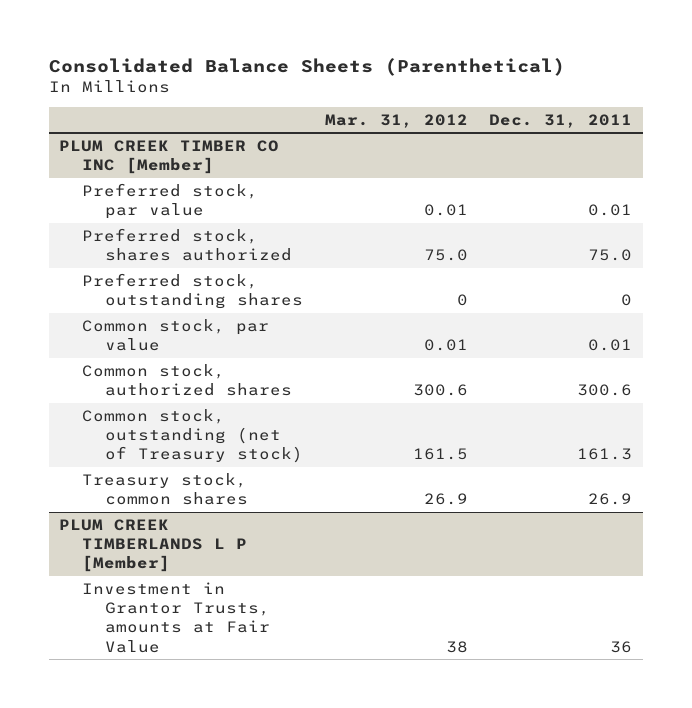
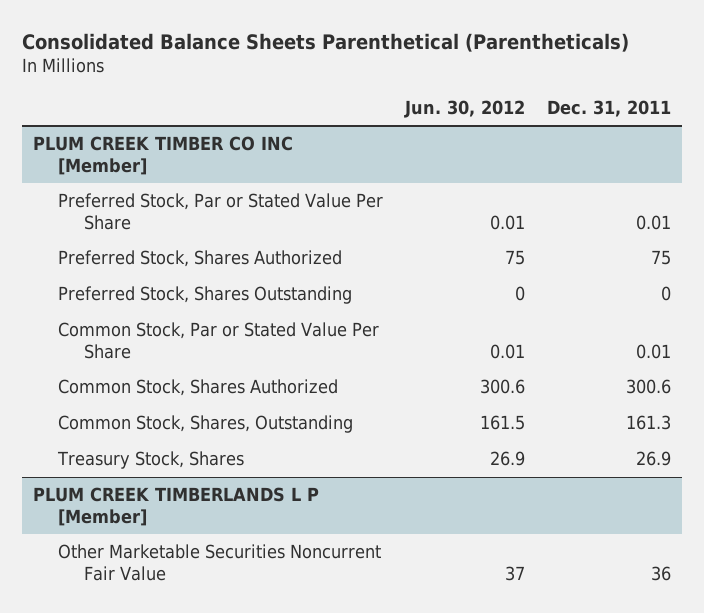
[48,57,565,76] Consolidated Balance Sheets (Parenthetical) -> [21,32,629,52] Consolidated Balance Sheets Parenthetical (Parentheticals)
[324,113,468,128] Mar. 31, 2012 -> none
none -> [404,99,526,118] Jun. 30, 2012
[82,182,259,220] Preferred stock, par value -> [58,193,384,231] Preferred Stock, Par or Stated Value Per Share
[82,227,293,262] Preferred stock, shares authorized -> [58,250,343,268] Preferred Stock, Shares Authorized
[588,249,633,262] 75.0 -> [650,250,671,266] 75
[82,272,304,310] Preferred stock, outstanding shares -> [58,286,353,305] Preferred Stock, Shares Outstanding
[82,318,270,352] Common stock, par value -> [58,322,380,360] Common Stock, Par or Stated Value Per Share
[82,363,293,397] Common stock, authorized shares -> [58,379,339,397] Common Stock, Shares Authorized
[82,408,304,464] Common stock, outstanding (net of Treasury stock) -> [58,415,354,434] Common Stock, Shares, Outstanding
[82,472,249,506] Treasury stock, common shares -> [57,451,245,470] Treasury Stock, Shares
[82,581,271,653] Investment in Grantor Trusts, amounts at Fair Value -> [58,544,382,582] Other Marketable Securities Noncurrent Fair Value

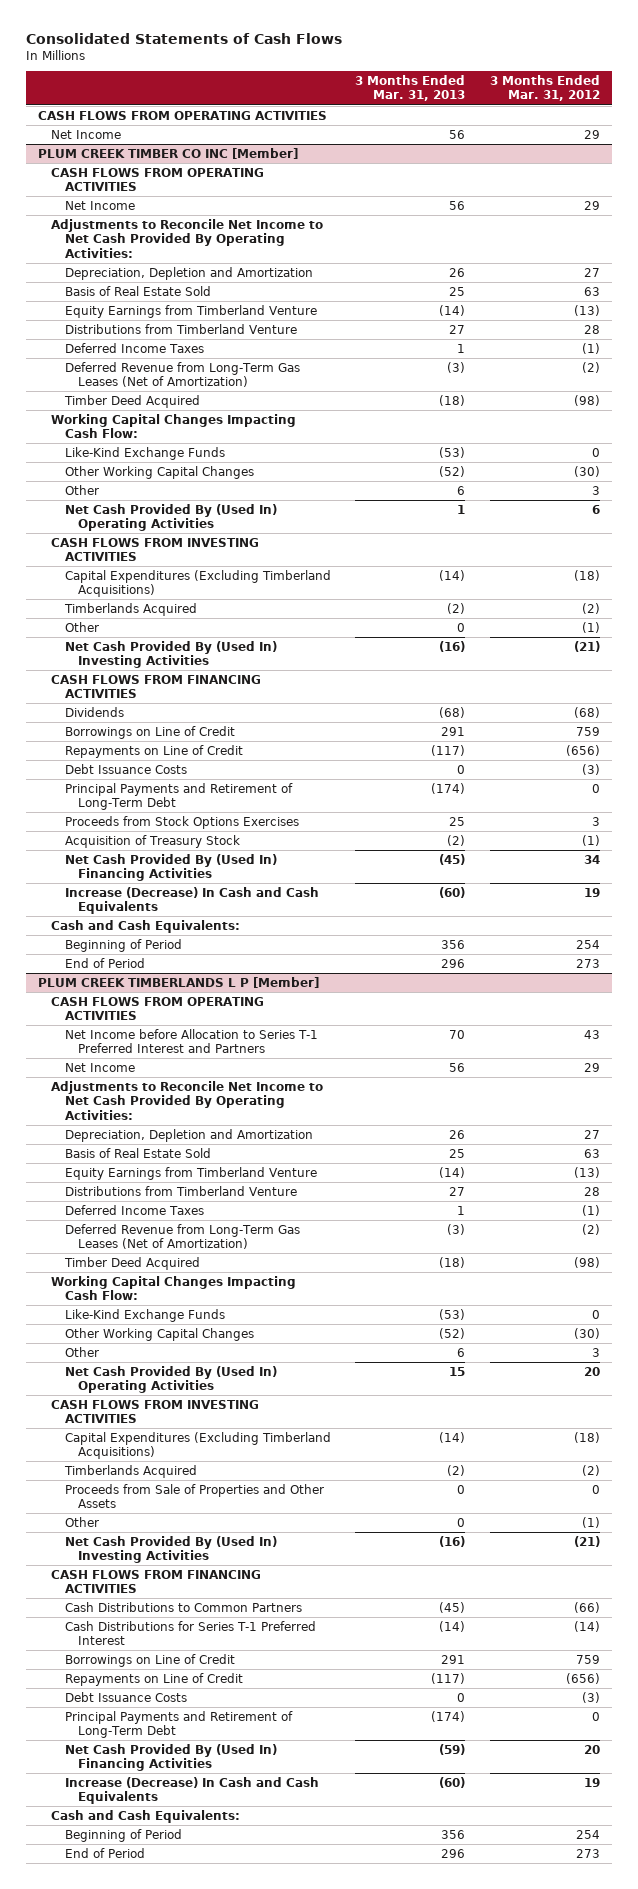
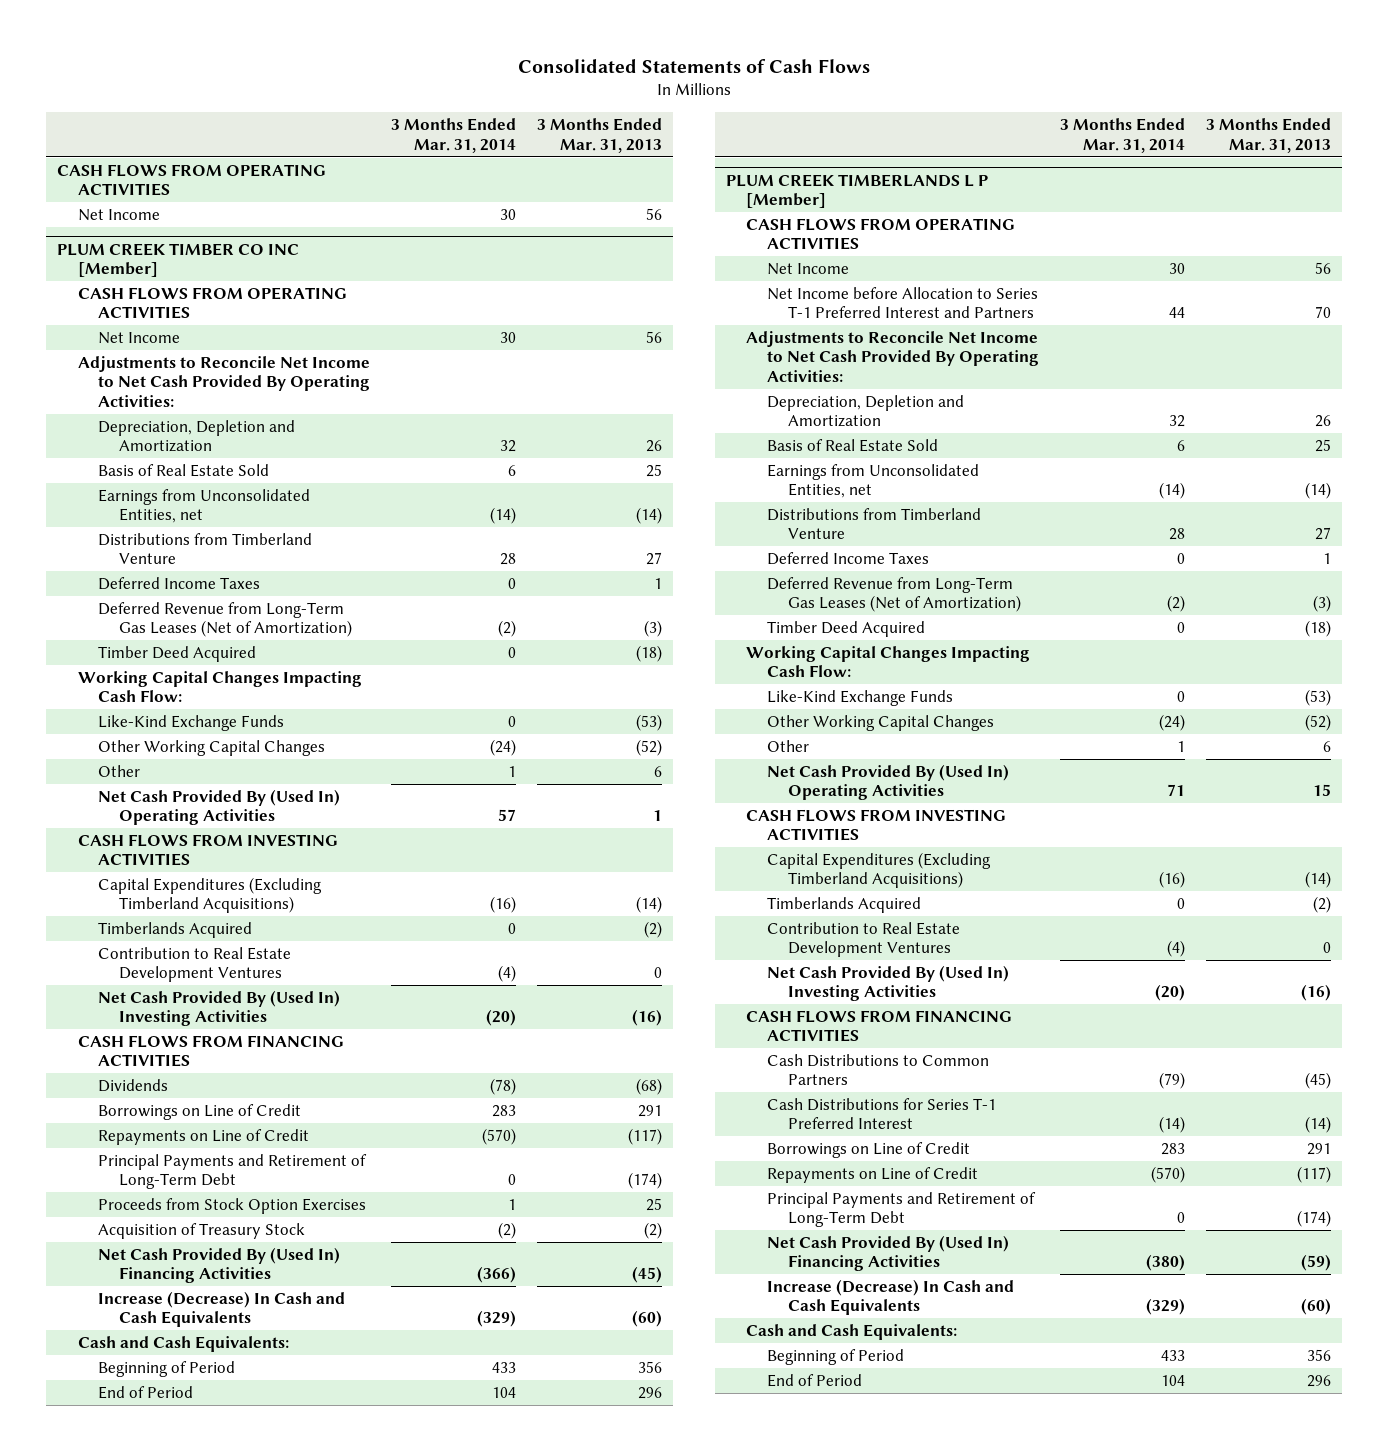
[490,74,601,102] 3 Months Ended Mar. 31, 2012 -> none
none -> [391,118,517,153] 3 Months Ended Mar. 31, 2014
[64,304,317,318] Equity Earnings from Timberland Venture -> [98,488,311,524] Earnings from Unconsolidated Entities, net
[64,621,99,632] Other -> none
none -> [98,946,292,983] Contribution to Real Estate Development Ventures
[64,763,187,774] Debt Issuance Costs -> none
[64,815,299,829] Proceeds from Stock Options Exercises -> [98,1197,367,1214] Proceeds from Stock Option Exercises
[64,1028,318,1054] Net Income before Allocation to Series T-1 Preferred Interest and Partners -> [767,286,1039,319] Net Income before Allocation to Series T-1 Preferred Interest and Partners
[64,1166,317,1180] Equity Earnings from Timberland Venture -> [767,463,980,499] Earnings from Unconsolidated Entities, net
[64,1483,324,1509] Proceeds from Sale of Properties and Other Assets -> none
[64,1516,99,1527] Other -> none
none -> [767,921,961,958] Contribution to Real Estate Development Ventures
[64,1691,187,1702] Debt Issuance Costs -> none

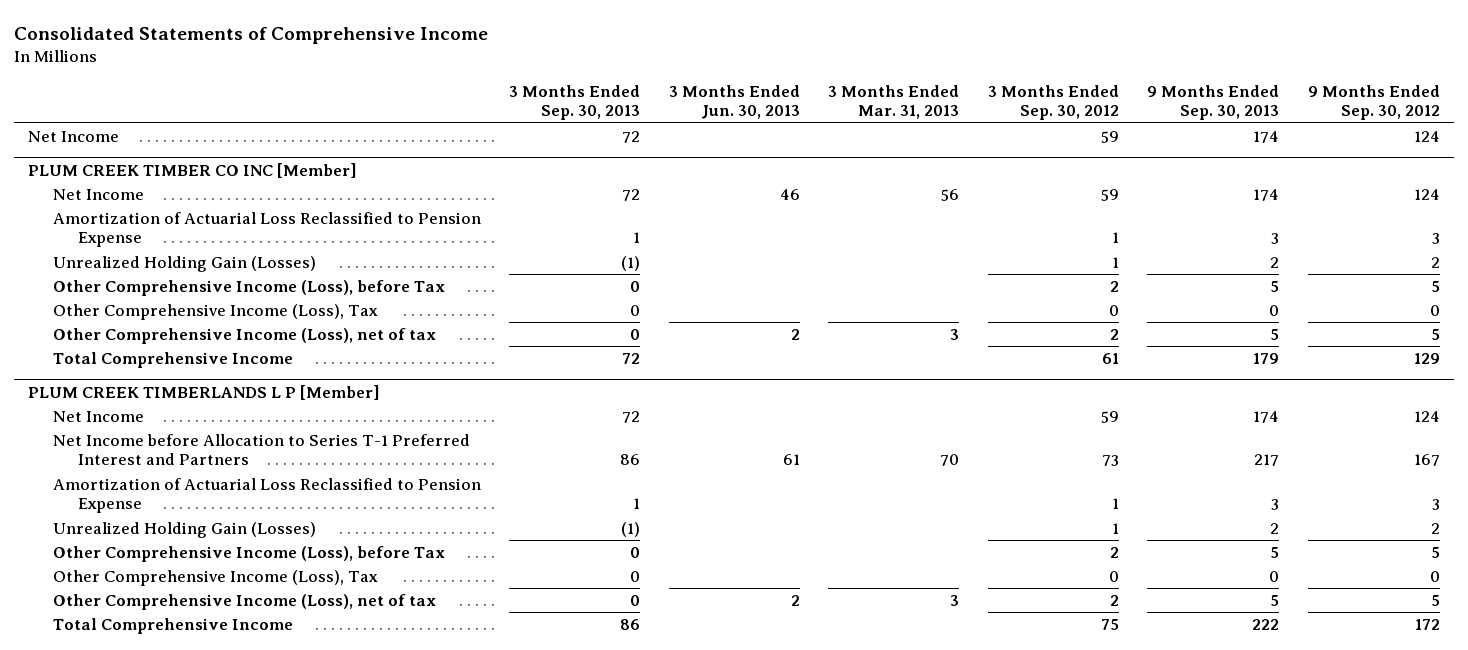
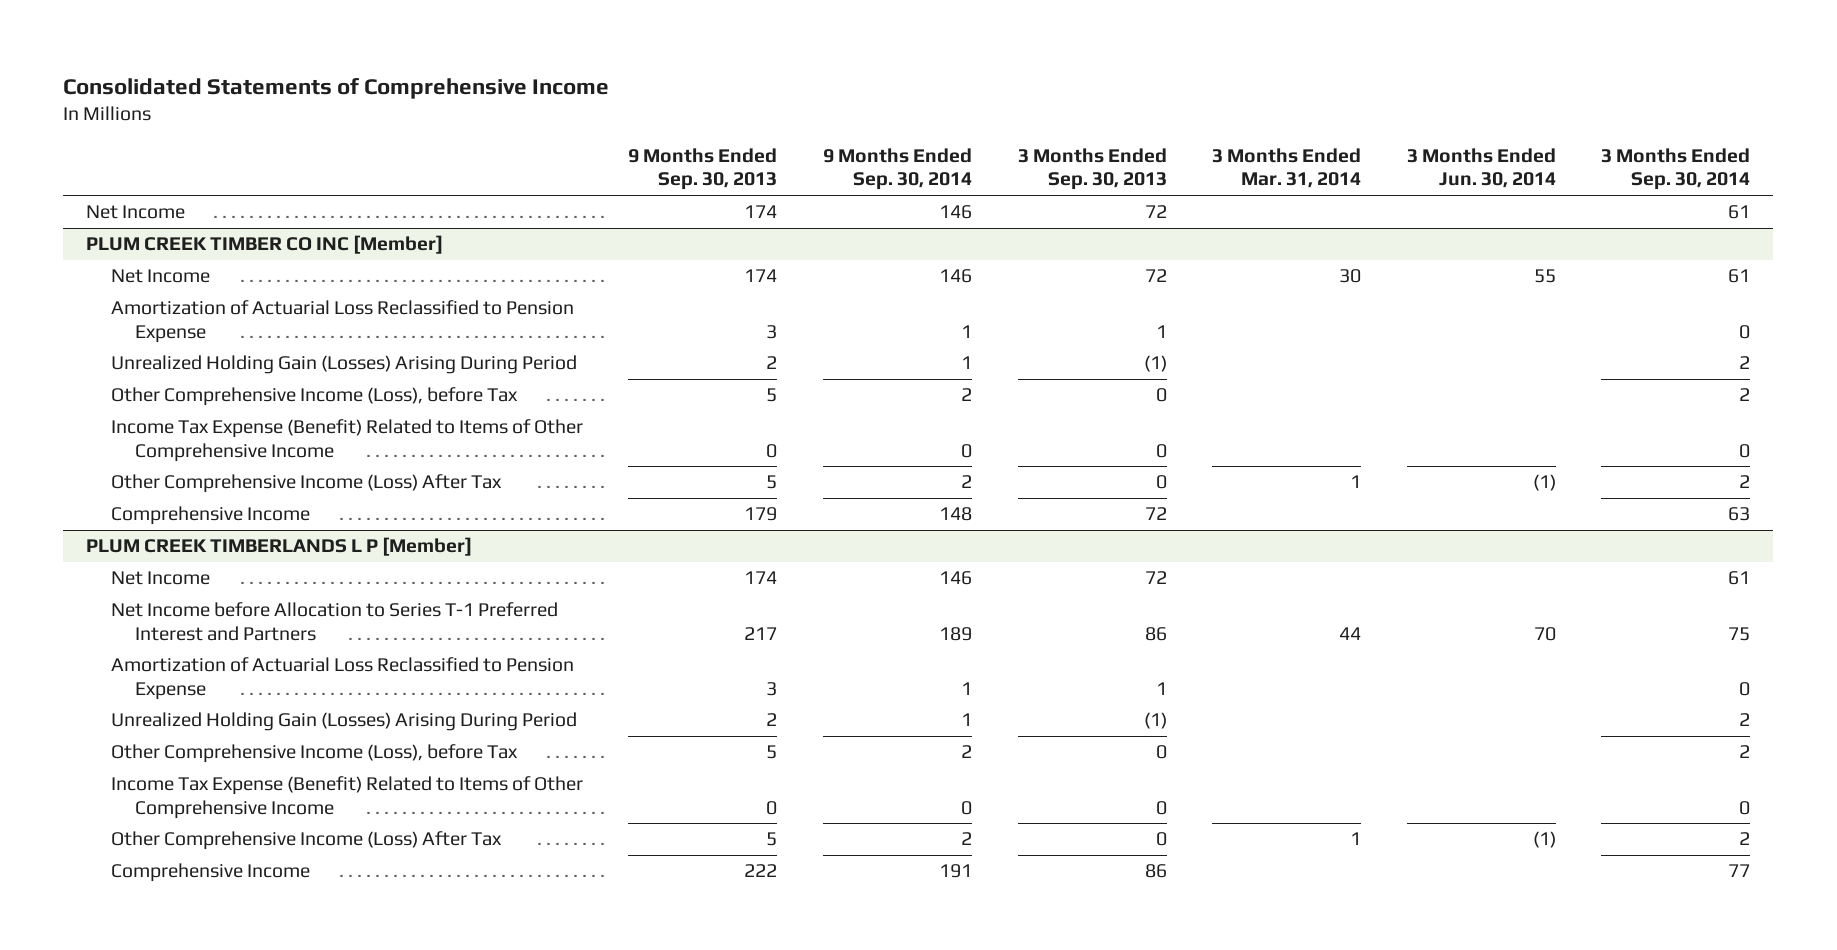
[668,84,800,120] 3 Months Ended Jun. 30, 2013 -> none
[828,84,960,120] 3 Months Ended Mar. 31, 2013 -> none
[987,84,1119,121] 3 Months Ended Sep. 30, 2012 -> none
[1307,84,1440,121] 9 Months Ended Sep. 30, 2012 -> none
none -> [822,148,972,191] 9 Months Ended Sep. 30, 2014
none -> [1212,148,1362,189] 3 Months Ended Mar. 31, 2014
none -> [1406,148,1556,189] 3 Months Ended Jun. 30, 2014
none -> [1601,148,1751,191] 3 Months Ended Sep. 30, 2014
[52,255,316,272] Unrealized Holding Gain (Losses) -> [110,355,577,375] Unrealized Holding Gain (Losses) Arising During Period
[52,303,378,320] Other Comprehensive Income (Loss), Tax -> [110,419,583,462] Income Tax Expense (Benefit) Related to Items of Other Comprehensive Income
[52,327,436,344] Other Comprehensive Income (Loss), net of tax -> [110,474,502,494] Other Comprehensive Income (Loss) After Tax
[52,351,293,368] Total Comprehensive Income -> [110,506,310,526] Comprehensive Income
[52,521,316,538] Unrealized Holding Gain (Losses) -> [110,712,577,732] Unrealized Holding Gain (Losses) Arising During Period
[52,569,378,586] Other Comprehensive Income (Loss), Tax -> [110,776,583,819] Income Tax Expense (Benefit) Related to Items of Other Comprehensive Income
[52,593,436,610] Other Comprehensive Income (Loss), net of tax -> [110,831,502,851] Other Comprehensive Income (Loss) After Tax
[52,617,293,634] Total Comprehensive Income -> [110,863,310,883] Comprehensive Income

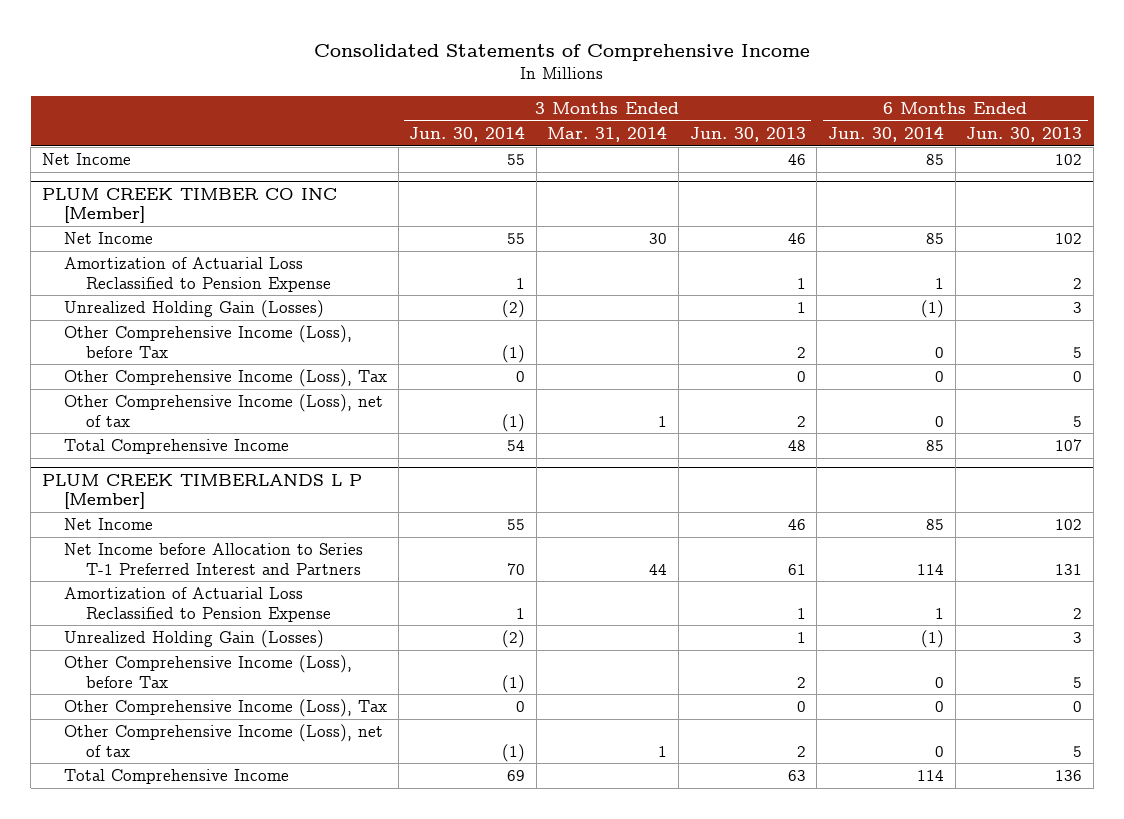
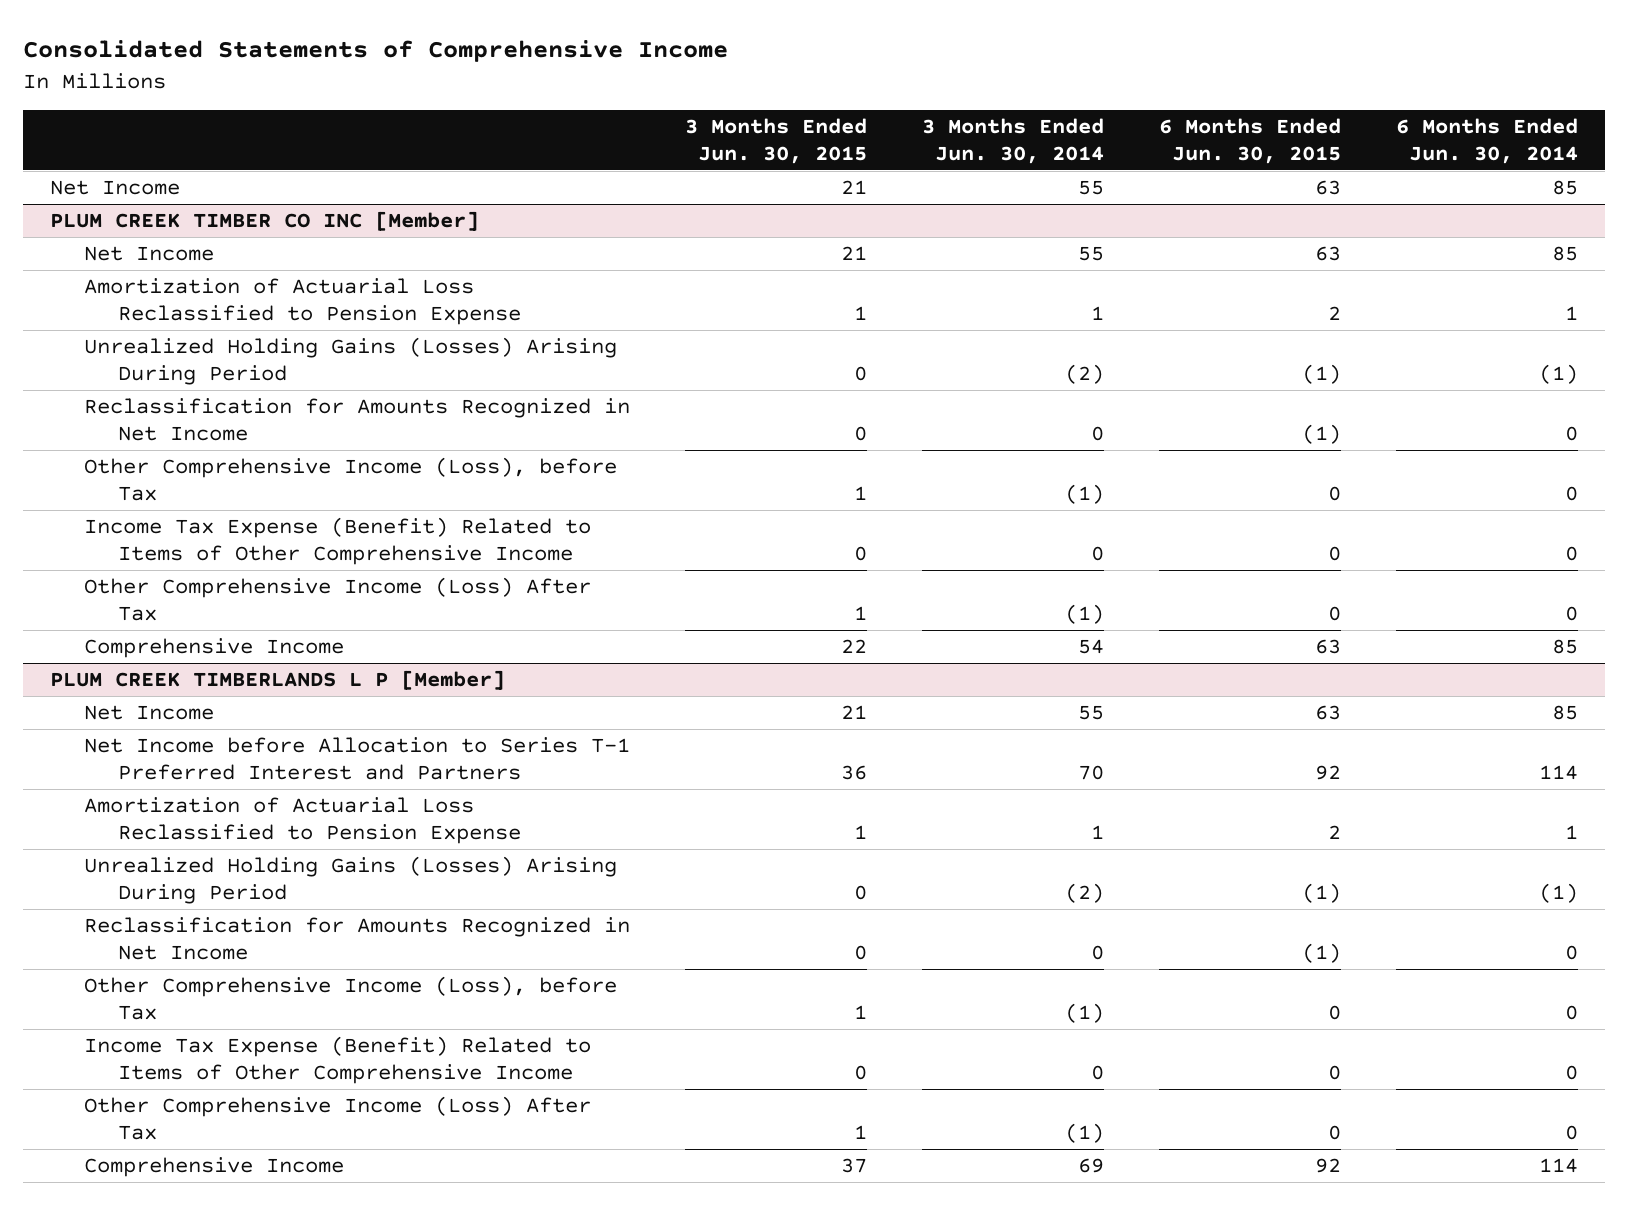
[547,126,668,143] Mar. 31, 2014 -> none
[689,127,806,143] Jun. 30, 2013 -> none
[966,127,1083,143] Jun. 30, 2013 -> none
none -> [685,117,868,164] 3 Months Ended Jun. 30, 2015
none -> [1158,117,1341,164] 6 Months Ended Jun. 30, 2015
[63,300,324,319] Unrealized Holding Gain (Losses) -> [84,337,618,386] Unrealized Holding Gains (Losses) Arising During Period
none -> [84,398,631,442] Reclassification for Amounts Recognized in Net Income
[63,369,387,388] Other Comprehensive Income (Loss), Tax -> [84,517,592,566] Income Tax Expense (Benefit) Related to Items of Other Comprehensive Income
[63,394,383,427] Other Comprehensive Income (Loss), net of tax -> [84,577,592,622] Other Comprehensive Income (Loss) After Tax
[63,439,289,455] Total Comprehensive Income -> [84,638,345,659] Comprehensive Income
[63,630,324,649] Unrealized Holding Gain (Losses) -> [84,856,618,905] Unrealized Holding Gains (Losses) Arising During Period
none -> [84,917,631,961] Reclassification for Amounts Recognized in Net Income
[63,699,387,718] Other Comprehensive Income (Loss), Tax -> [84,1036,592,1085] Income Tax Expense (Benefit) Related to Items of Other Comprehensive Income
[63,724,383,757] Other Comprehensive Income (Loss), net of tax -> [84,1096,592,1141] Other Comprehensive Income (Loss) After Tax
[63,769,289,785] Total Comprehensive Income -> [84,1157,345,1178] Comprehensive Income

